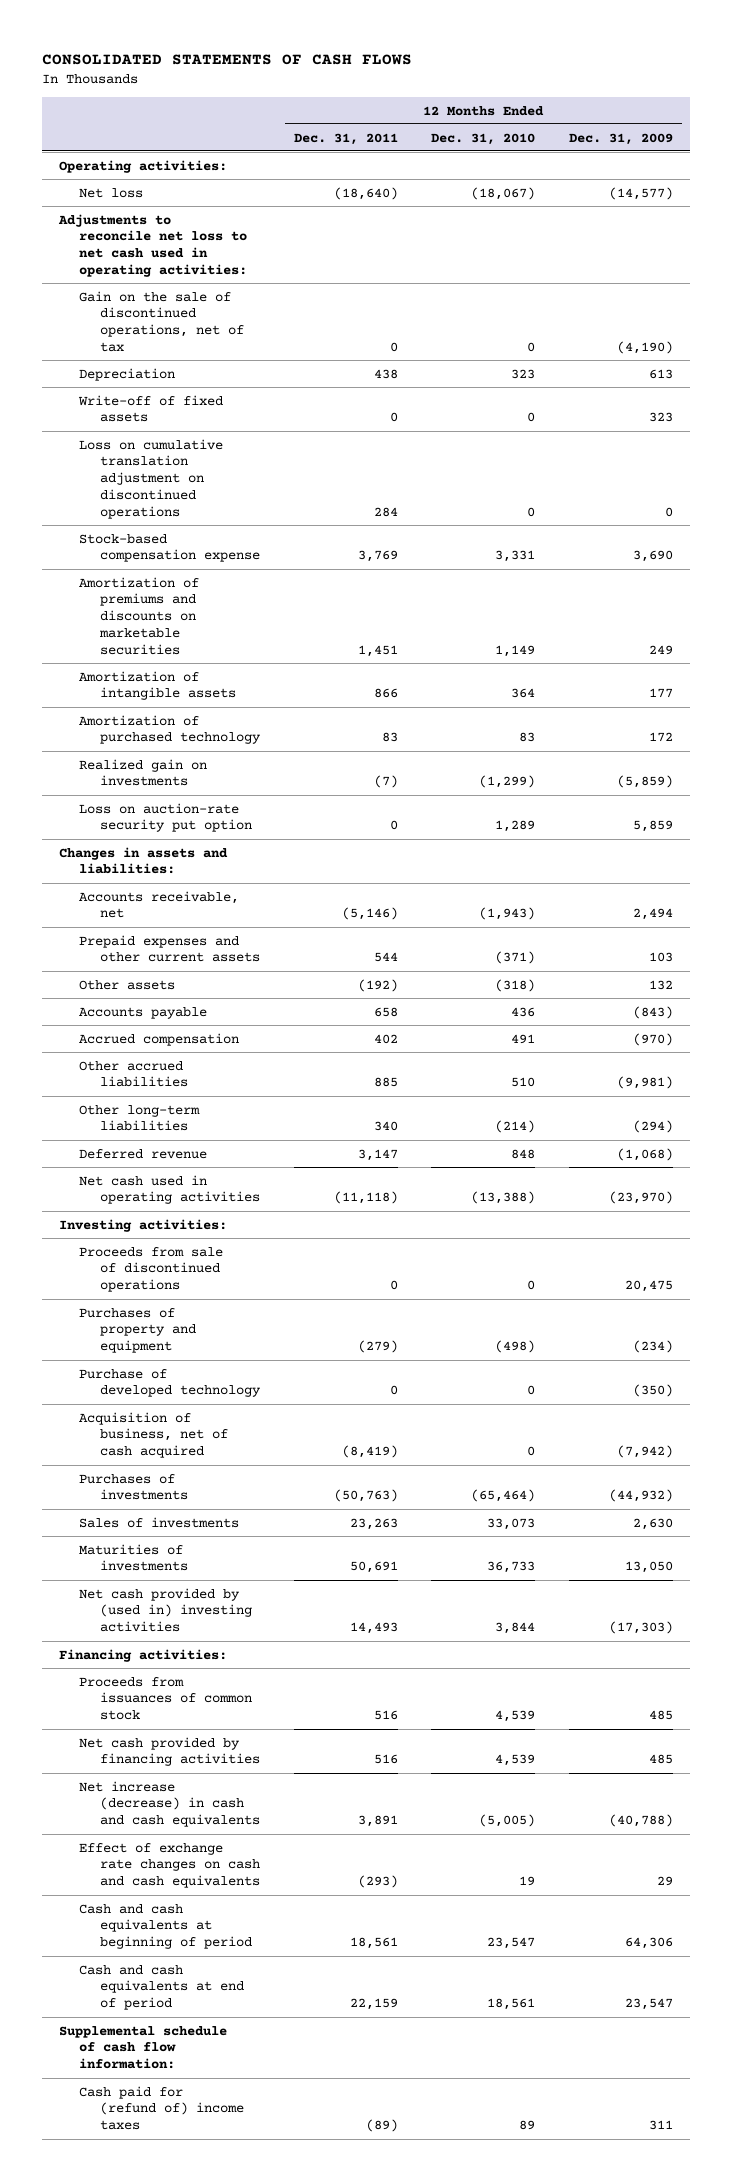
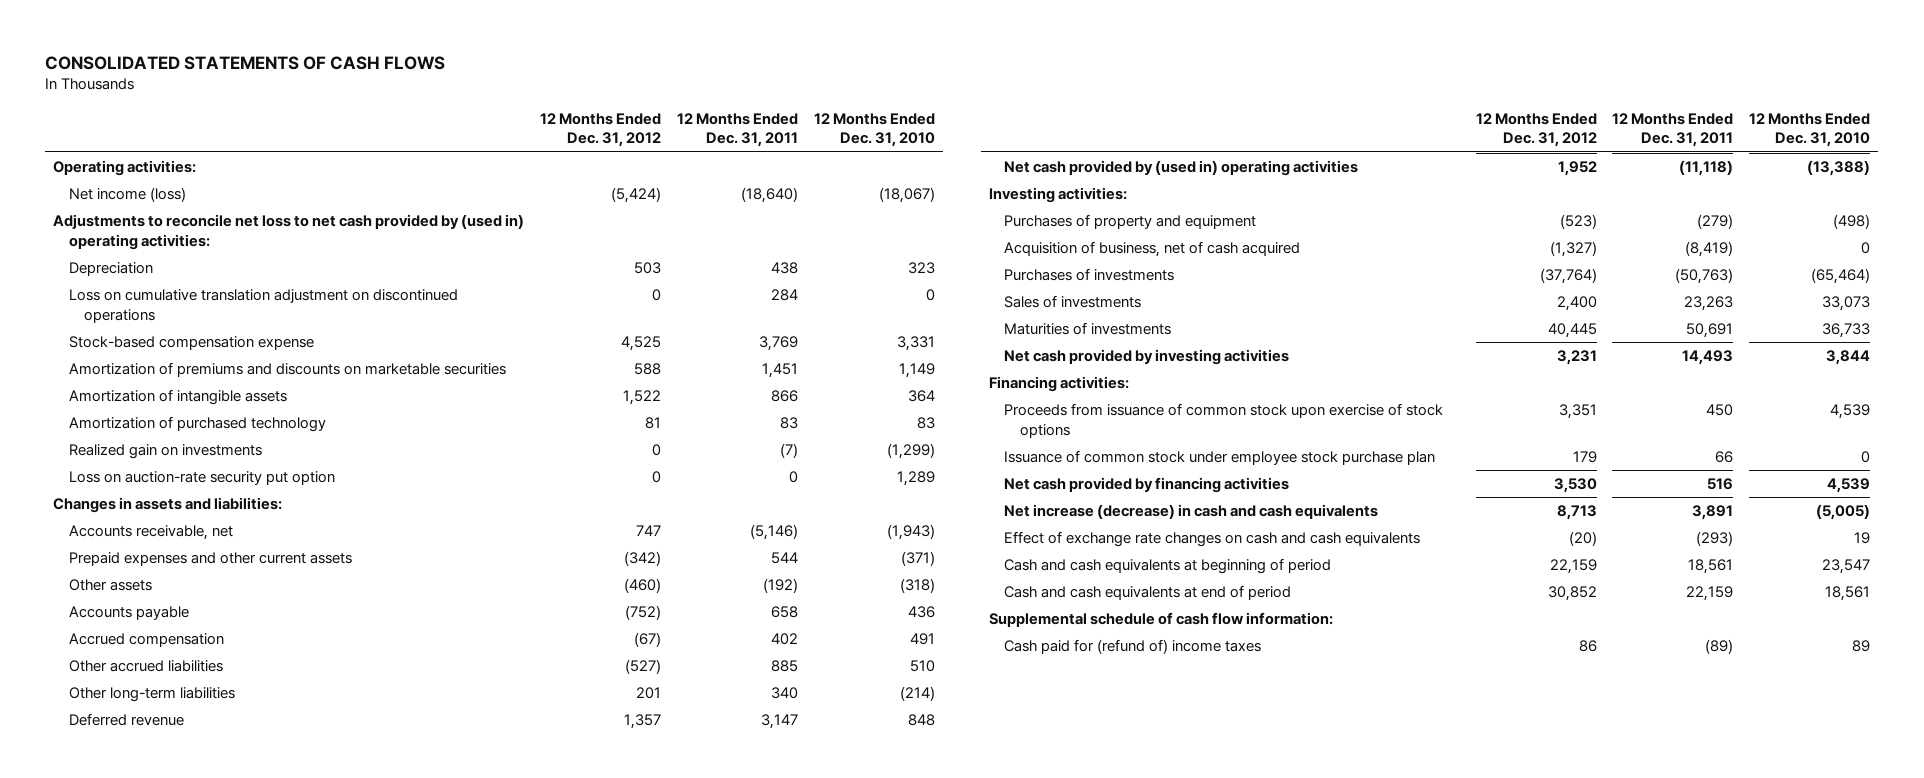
[569,132,674,145] Dec. 31, 2009 -> none
none -> [540,112,662,148] 12 Months Ended Dec. 31, 2012
[79,290,244,353] Gain on the sale of discontinued operations, net of tax -> none
[79,187,144,198] Net loss -> [68,187,186,203] Net income (loss)
[57,213,248,278] Adjustments to reconcile net loss to net cash used in operating activities: -> [53,214,525,250] Adjustments to reconcile net loss to net cash provided by (used in) operating activities:
[78,394,224,423] Write-off of fixed assets -> none
[79,1174,260,1205] Net cash used in operating activities -> [1004,160,1359,177] Net cash provided by (used in) operating activities
[79,1246,224,1293] Proceeds from sale of discontinued operations -> none
[79,1368,261,1398] Purchase of developed technology -> none
[79,1587,252,1633] Net cash provided by (used in) investing activities -> [1004,349,1290,366] Net cash provided by investing activities
[79,1676,252,1721] Proceeds from issuances of common stock -> [1004,403,1444,438] Proceeds from issuance of common stock upon exercise of stock options
[373,1710,398,1721] 516 -> [1706,404,1734,417] 450
none -> [1004,450,1436,466] Issuance of common stock under employee stock purchase plan

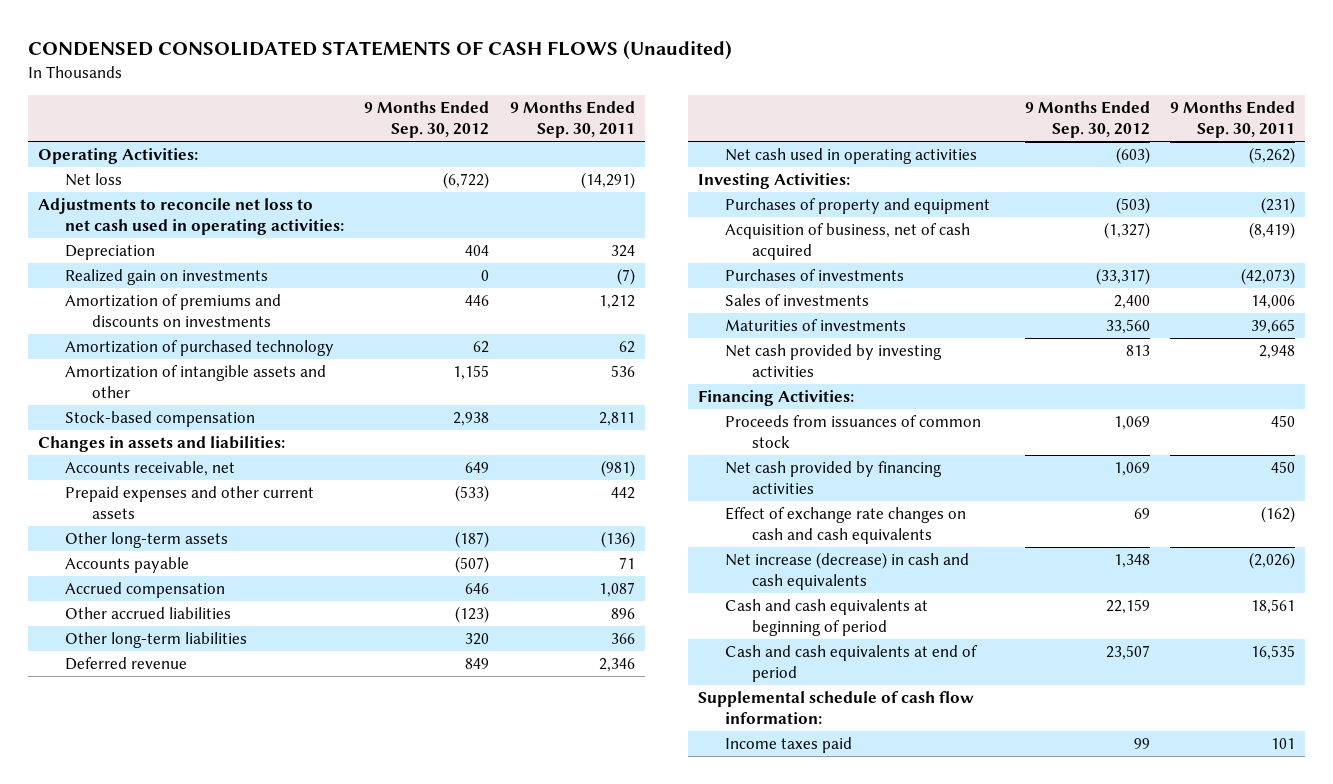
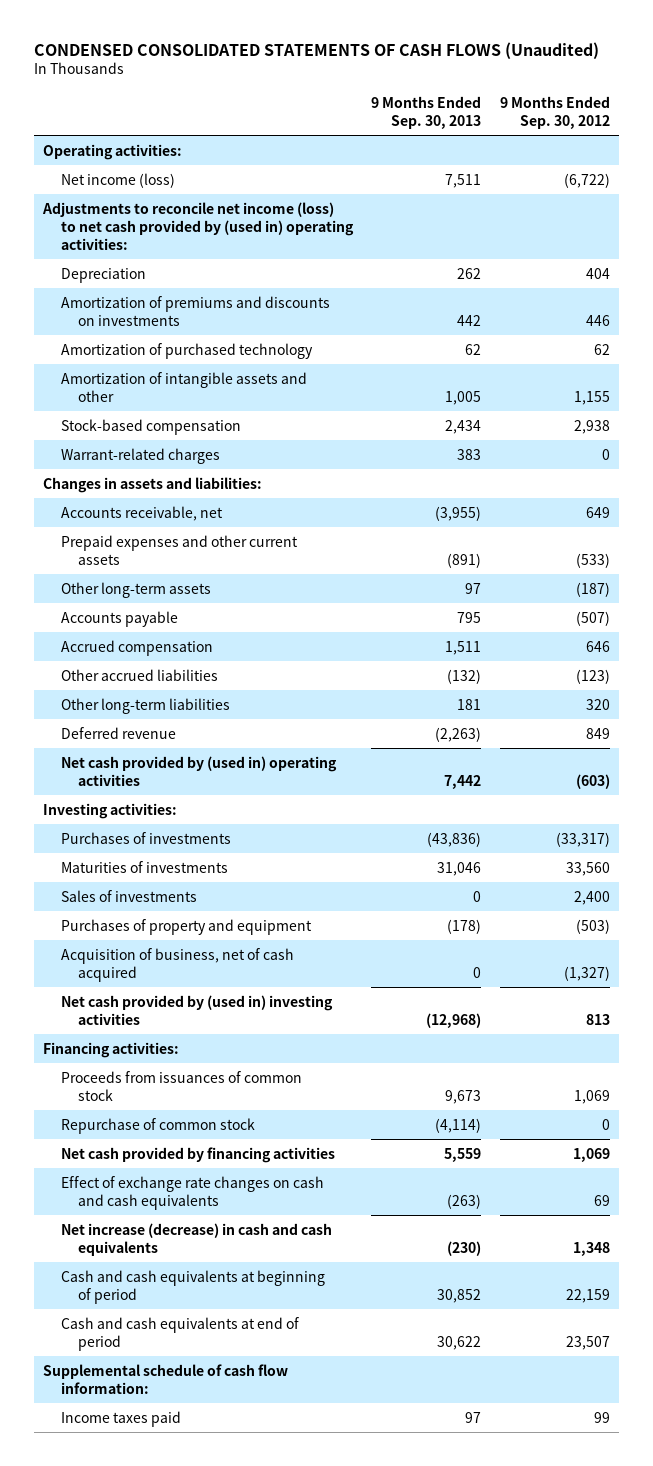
[509,101,635,139] 9 Months Ended Sep. 30, 2011 -> none
none -> [371,95,482,130] 9 Months Ended Sep. 30, 2013
[37,148,198,165] Operating Activities: -> [43,143,183,160] Operating activities:
[65,173,123,187] Net loss -> [60,172,175,188] Net income (loss)
[37,198,345,236] Adjustments to reconcile net loss to net cash used in operating activities: -> [42,201,354,250] Adjustments to reconcile net income (loss) to net cash provided by (used in) operating activities:
[65,269,269,286] Realized gain on investments -> none
none -> [60,447,220,464] Warrant-related charges
[725,148,978,165] Net cash used in operating activities -> [60,755,337,786] Net cash provided by (used in) operating activities
[698,173,851,190] Investing Activities: -> [43,802,178,819] Investing activities:
[725,294,870,307] Sales of investments -> [60,889,197,902] Sales of investments
[725,198,991,215] Purchases of property and equipment -> [60,918,312,935] Purchases of property and equipment
[725,223,971,261] Acquisition of business, net of cash acquired -> [60,947,294,982] Acquisition of business, net of cash acquired
[725,344,943,378] Net cash provided by investing activities -> [60,994,333,1025] Net cash provided by (used in) investing activities
[698,390,855,407] Financing Activities: -> [43,1041,180,1058] Financing activities:
none -> [60,1117,255,1134] Repurchase of common stock

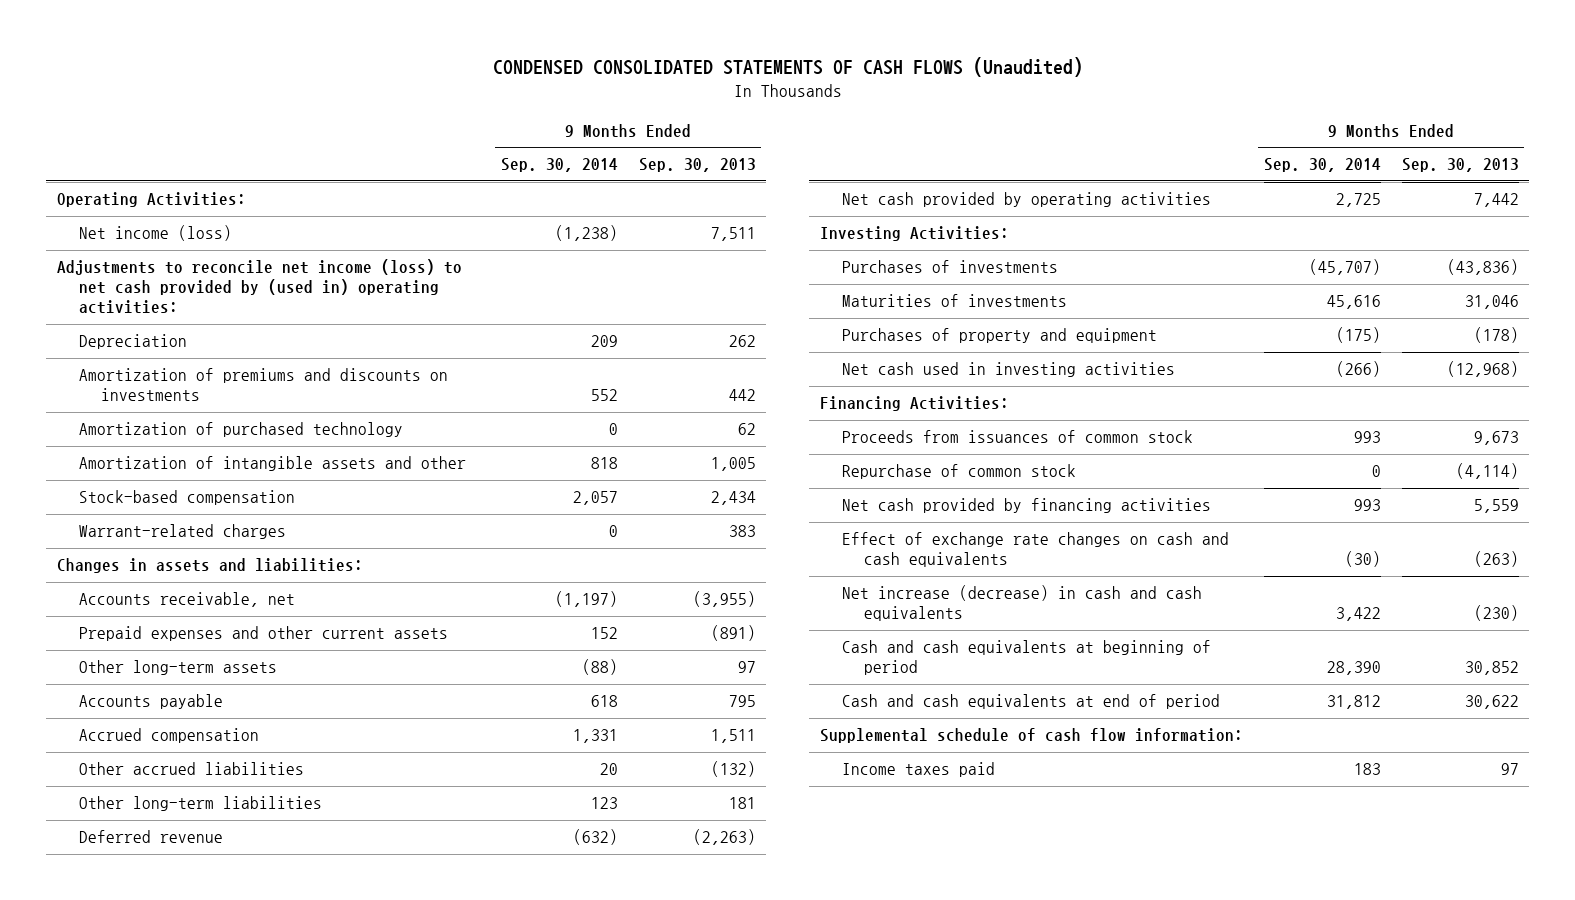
[499,95,610,130] 9 Months Ended Sep. 30, 2012 -> none
none -> [500,158,618,173] Sep. 30, 2014
[43,143,183,160] Operating activities: -> [56,192,246,208] Operating Activities:
[60,755,337,786] Net cash provided by (used in) operating activities -> [842,192,1212,208] Net cash provided by operating activities
[43,802,178,819] Investing activities: -> [819,226,1009,242] Investing Activities:
[60,889,197,902] Sales of investments -> none
[60,947,294,982] Acquisition of business, net of cash acquired -> none
[60,994,333,1025] Net cash provided by (used in) investing activities -> [842,362,1176,378] Net cash used in investing activities
[43,1041,180,1058] Financing activities: -> [819,396,1009,412] Financing Activities:

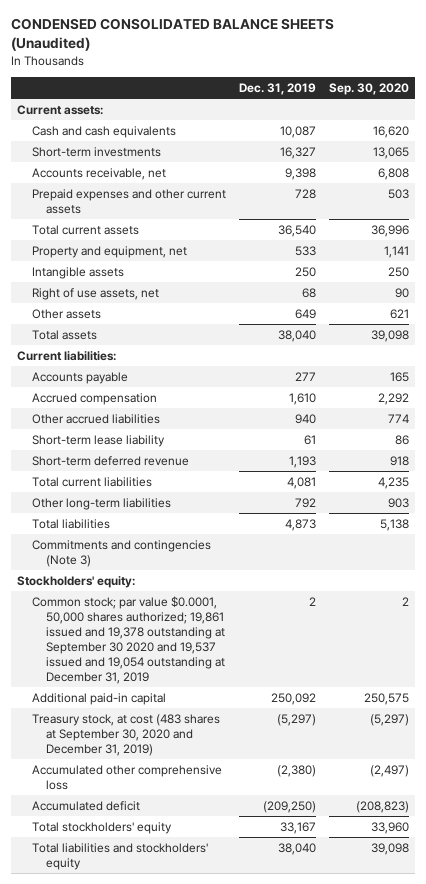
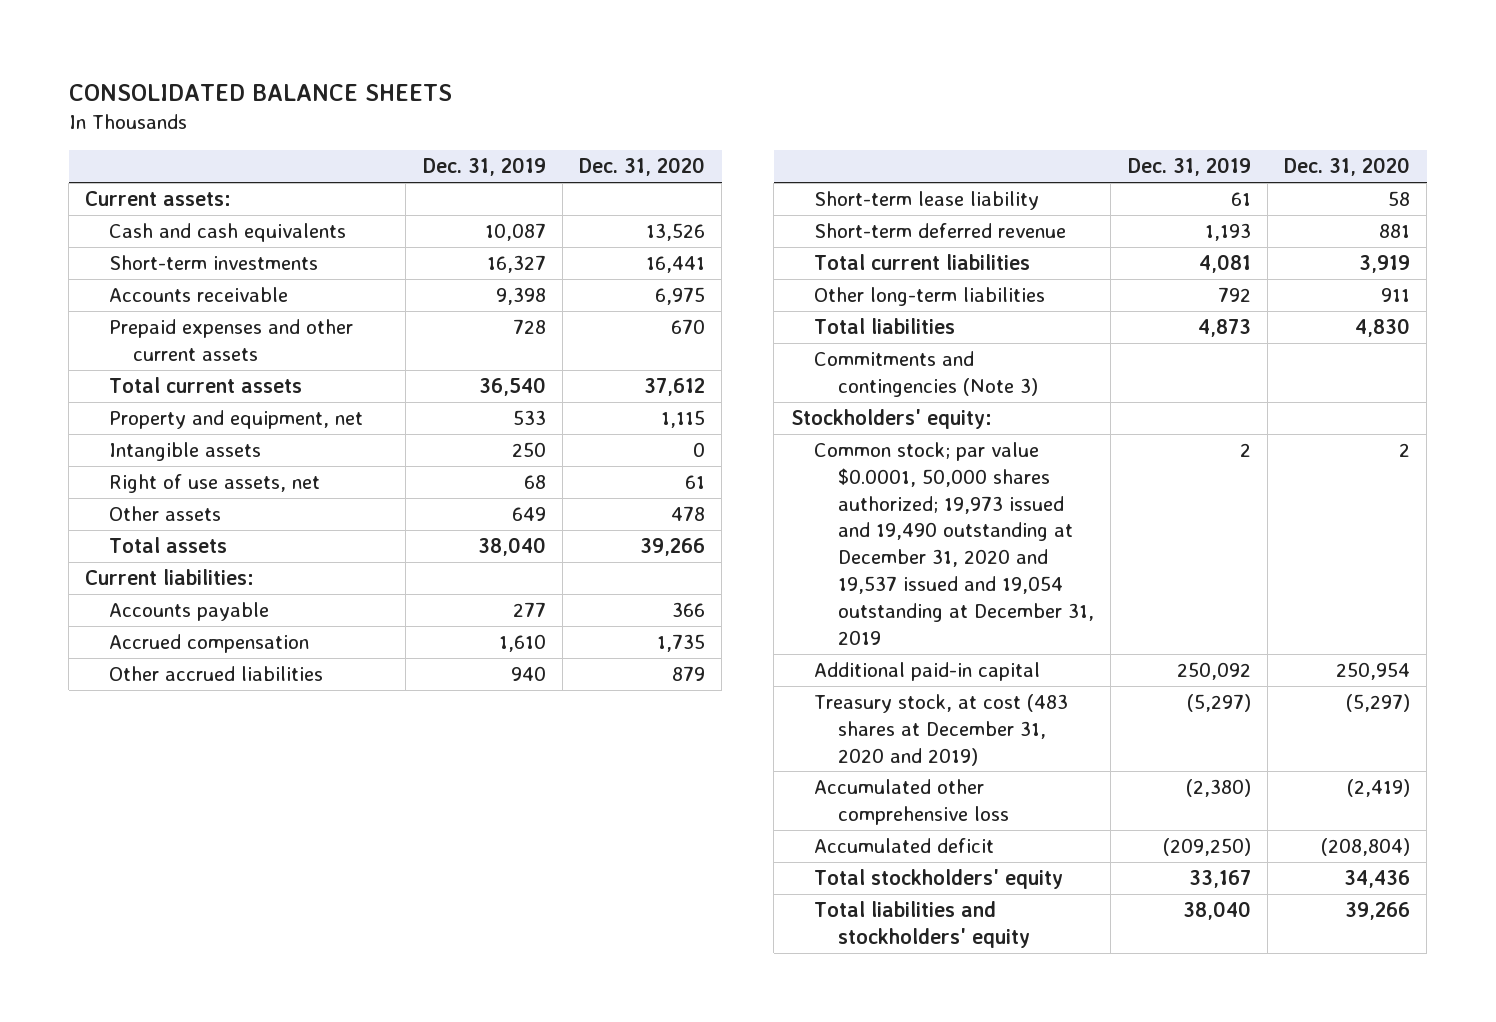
[10,18,334,52] CONDENSED CONSOLIDATED BALANCE SHEETS (Unaudited) -> [68,84,452,102] CONSOLIDATED BALANCE SHEETS
[328,83,409,96] Sep. 30, 2020 -> none
none -> [578,157,705,177] Dec. 31, 2020
[31,167,166,180] Accounts receivable, net -> [109,287,289,303] Accounts receivable
[31,595,226,685] Common stock; par value $0.0001, 50,000 shares authorized; 19,861 issued and 19,378 outstanding at September 30 2020 and 19,537 issued and 19,054 outstanding at December 31, 2019 -> [814,442,1095,645] Common stock; par value $0.0001, 50,000 shares authorized; 19,973 issued and 19,490 outstanding at December 31, 2020 and 19,537 issued and 19,054 outstanding at December 31, 2019
[31,713,220,756] Treasury stock, at cost (483 shares at September 30, 2020 and December 31, 2019) -> [814,694,1069,766] Treasury stock, at cost (483 shares at December 31, 2020 and 2019)

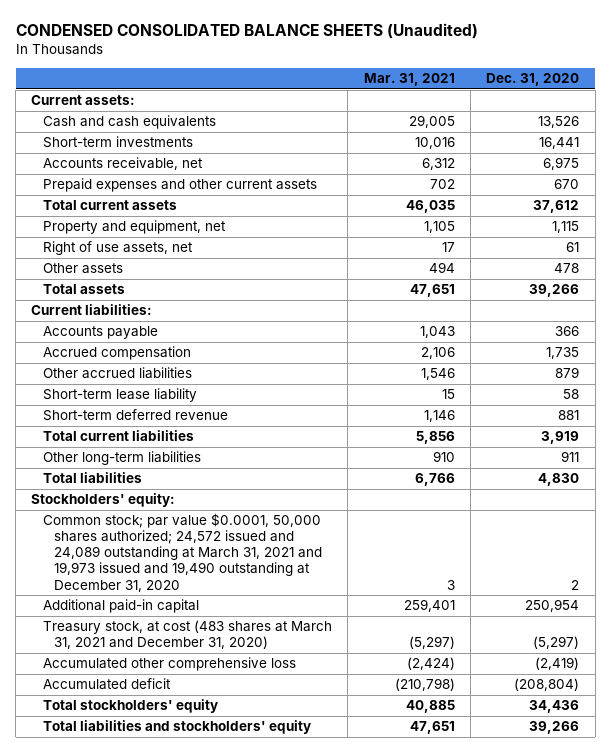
[68,84,452,102] CONSOLIDATED BALANCE SHEETS -> [15,23,478,40] CONDENSED CONSOLIDATED BALANCE SHEETS (Unaudited)
[422,157,546,177] Dec. 31, 2019 -> none
none -> [363,72,455,86] Mar. 31, 2021
[109,287,289,303] Accounts receivable -> [42,157,203,171] Accounts receivable, net
[109,442,262,462] Intangible assets -> none
[814,351,1039,397] Commitments and contingencies (Note 3) -> none
[814,442,1095,645] Common stock; par value $0.0001, 50,000 shares authorized; 19,973 issued and 19,490 outstanding at December 31, 2020 and 19,537 issued and 19,054 outstanding at December 31, 2019 -> [42,513,322,592] Common stock; par value $0.0001, 50,000 shares authorized; 24,572 issued and 24,089 outstanding at March 31, 2021 and 19,973 issued and 19,490 outstanding at December 31, 2020
[814,694,1069,766] Treasury stock, at cost (483 shares at December 31, 2020 and 2019) -> [42,620,332,650] Treasury stock, at cost (483 shares at March 31, 2021 and December 31, 2020)

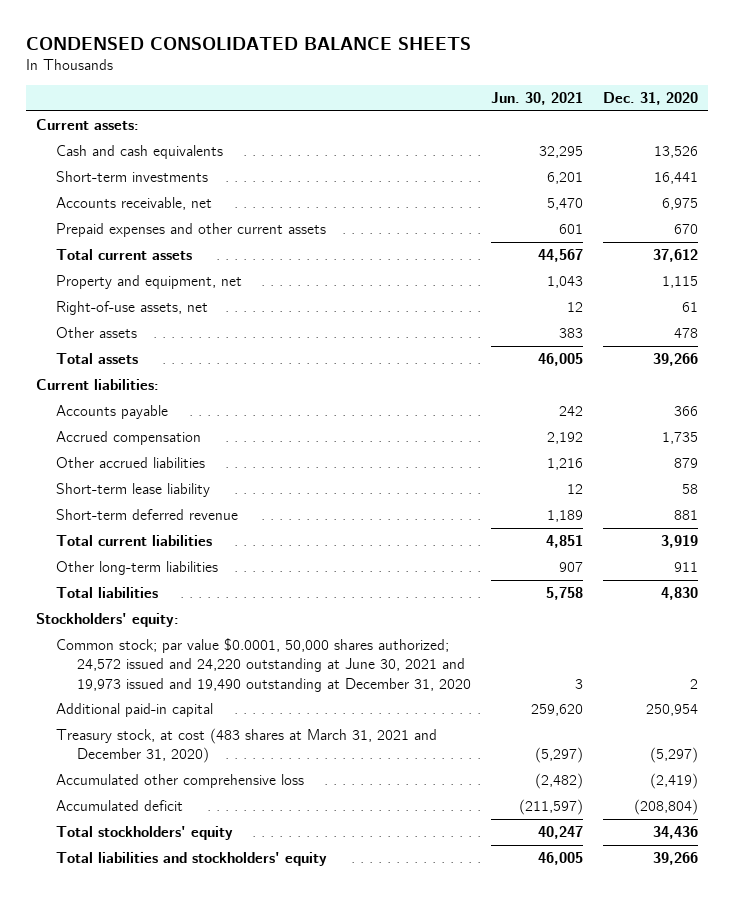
[15,23,478,40] CONDENSED CONSOLIDATED BALANCE SHEETS (Unaudited) -> [26,36,472,50] CONDENSED CONSOLIDATED BALANCE SHEETS
[363,72,455,86] Mar. 31, 2021 -> none
none -> [490,92,583,106] Jun. 30, 2021
[42,241,193,256] Right of use assets, net -> [56,301,209,316] Right-of-use assets, net
[42,513,322,592] Common stock; par value $0.0001, 50,000 shares authorized; 24,572 issued and 24,089 outstanding at March 31, 2021 and 19,973 issued and 19,490 outstanding at December 31, 2020 -> [56,638,471,692] Common stock; par value $0.0001, 50,000 shares authorized; 24,572 issued and 24,220 outstanding at June 30, 2021 and 19,973 issued and 19,490 outstanding at December 31, 2020

